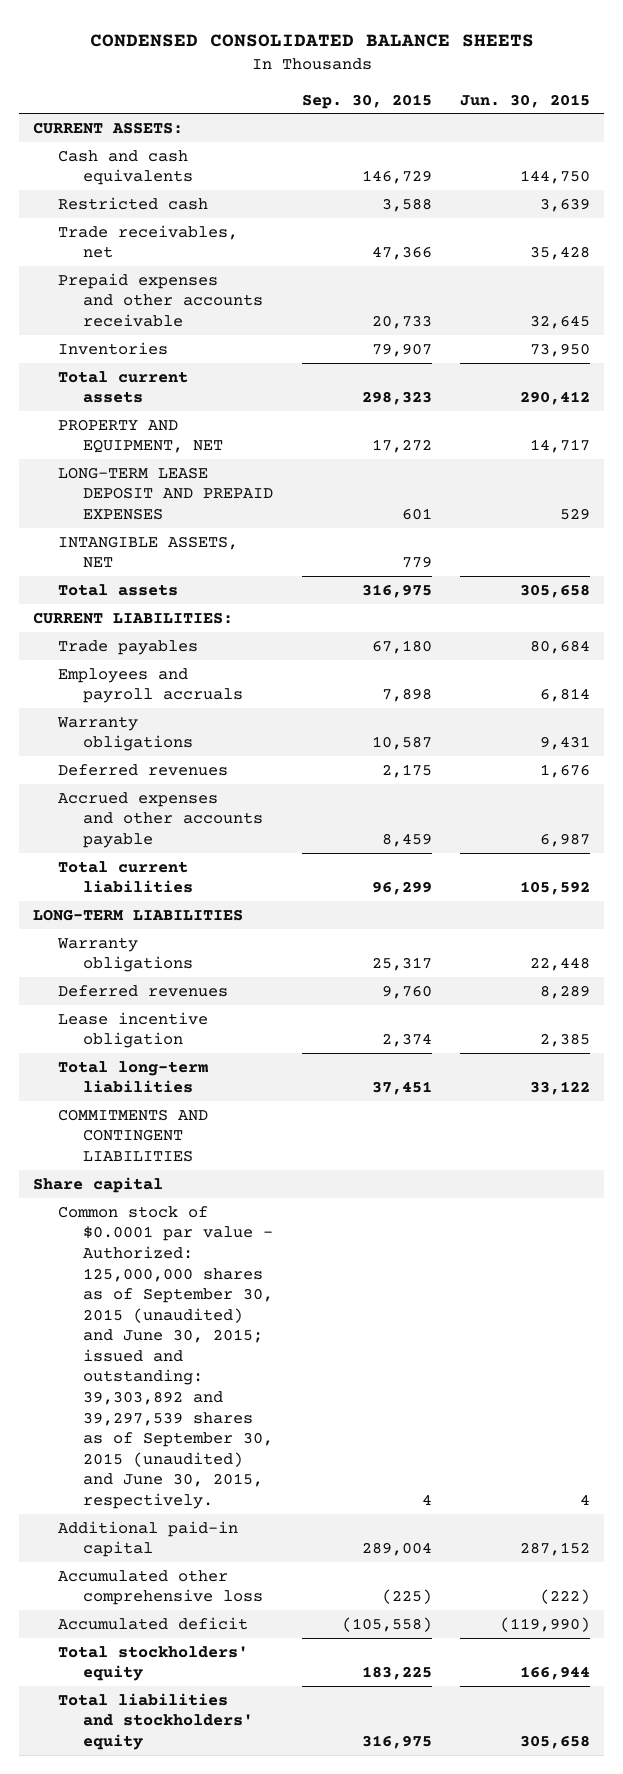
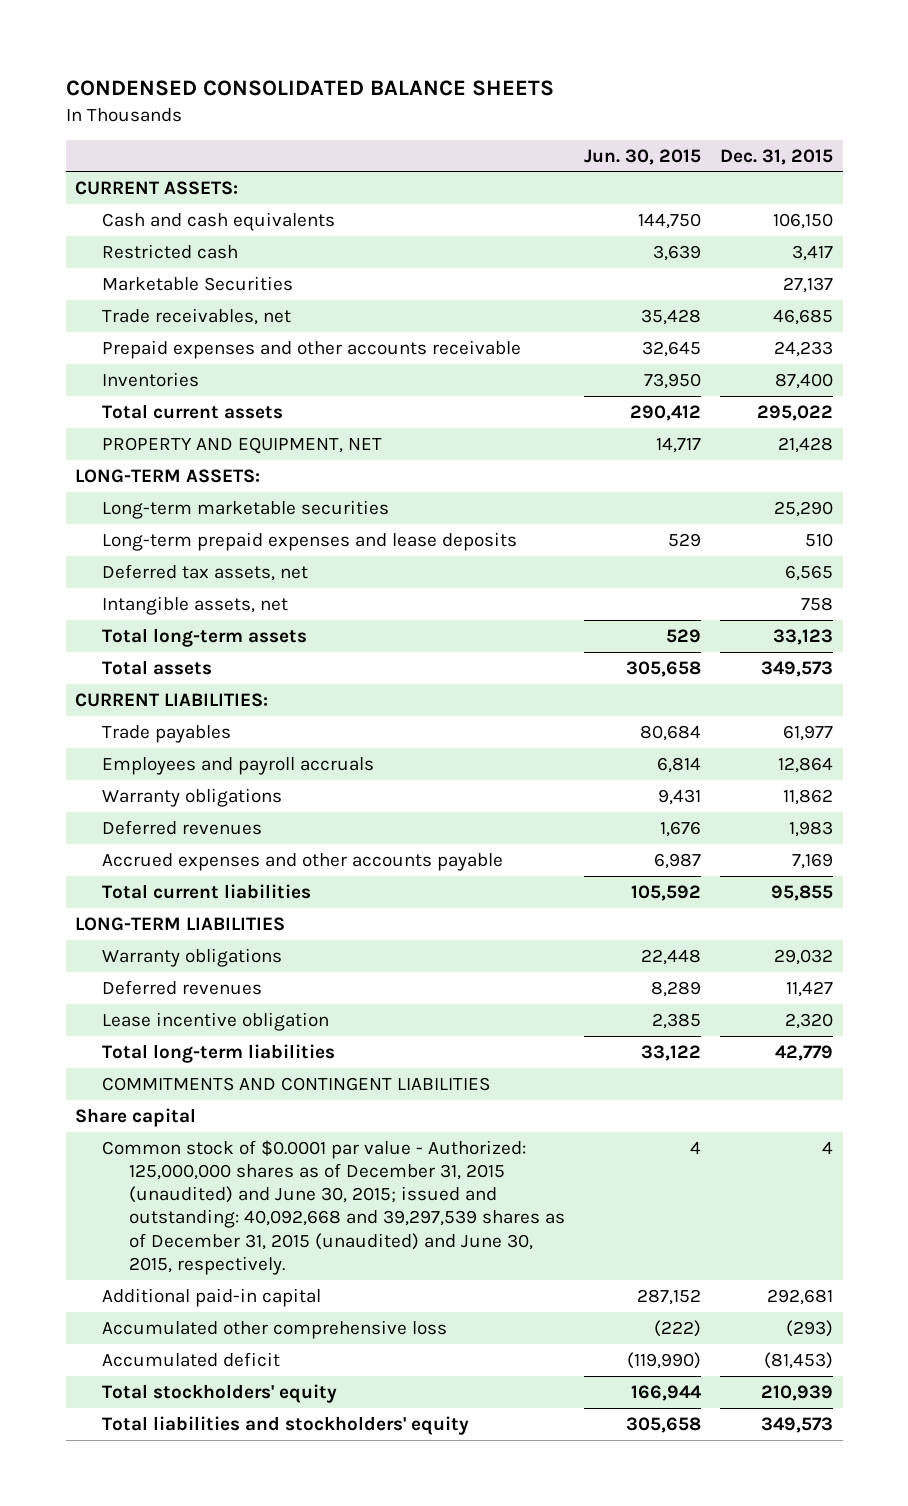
[301,93,432,109] Sep. 30, 2015 -> none
none -> [720,148,834,165] Dec. 31, 2015
none -> [101,275,293,291] Marketable Securities
none -> [75,468,261,483] LONG-TERM ASSETS:
none -> [101,499,389,519] Long-term marketable securities
[58,466,274,520] LONG-TERM LEASE DEPOSIT AND PREPAID EXPENSES -> [101,531,517,551] Long-term prepaid expenses and lease deposits
none -> [101,563,308,581] Deferred tax assets, net
[58,535,239,569] INTANGIBLE ASSETS, NET -> [101,595,288,615] Intangible assets, net
none -> [101,627,307,647] Total long-term assets
[58,1205,274,1510] Common stock of $0.0001 par value - Authorized: 125,000,000 shares as of September 30, 2015 (unaudited) and June 30, 2015; issued and outstanding: 39,303,892 and 39,297,539 shares as of September 30, 2015 (unaudited) and June 30, 2015, respectively. -> [101,1139,565,1275] Common stock of $0.0001 par value - Authorized: 125,000,000 shares as of December 31, 2015 (unaudited) and June 30, 2015; issued and outstanding: 40,092,668 and 39,297,539 shares as of December 31, 2015 (unaudited) and June 30, 2015, respectively.

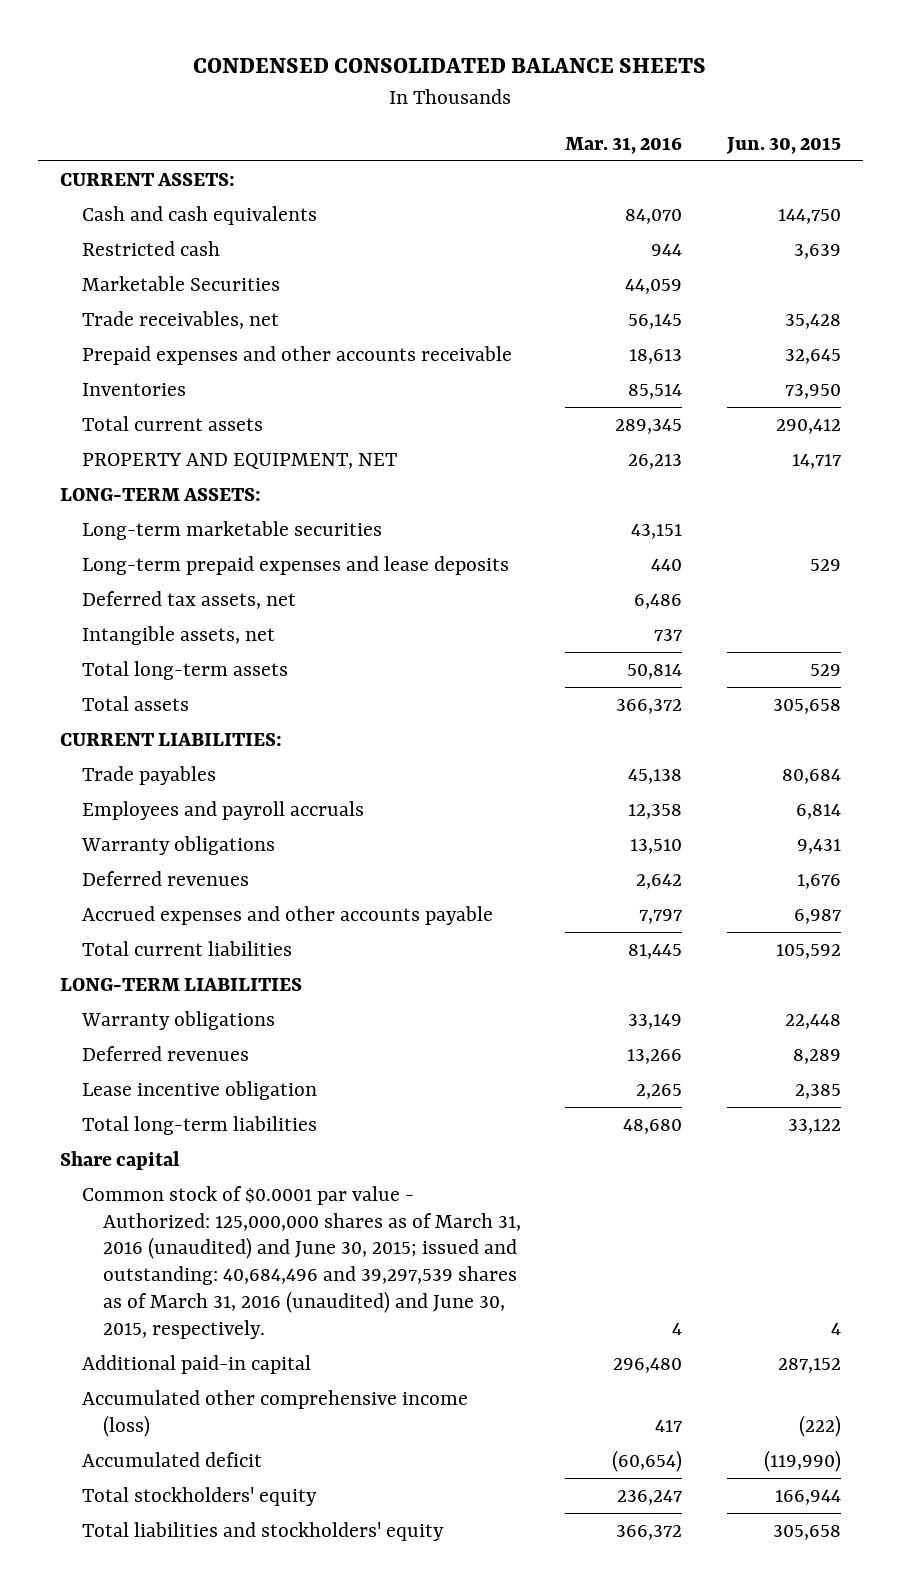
[720,148,834,165] Dec. 31, 2015 -> none
none -> [565,136,683,154] Mar. 31, 2016
[101,1076,490,1091] COMMITMENTS AND CONTINGENT LIABILITIES -> none
[101,1139,565,1275] Common stock of $0.0001 par value - Authorized: 125,000,000 shares as of December 31, 2015 (unaudited) and June 30, 2015; issued and outstanding: 40,092,668 and 39,297,539 shares as of December 31, 2015 (unaudited) and June 30, 2015, respectively. -> [81,1185,522,1339] Common stock of $0.0001 par value - Authorized: 125,000,000 shares as of March 31, 2016 (unaudited) and June 30, 2015; issued and outstanding: 40,684,496 and 39,297,539 shares as of March 31, 2016 (unaudited) and June 30, 2015, respectively.
[101,1319,447,1339] Accumulated other comprehensive loss -> [81,1389,468,1437] Accumulated other comprehensive income (loss)

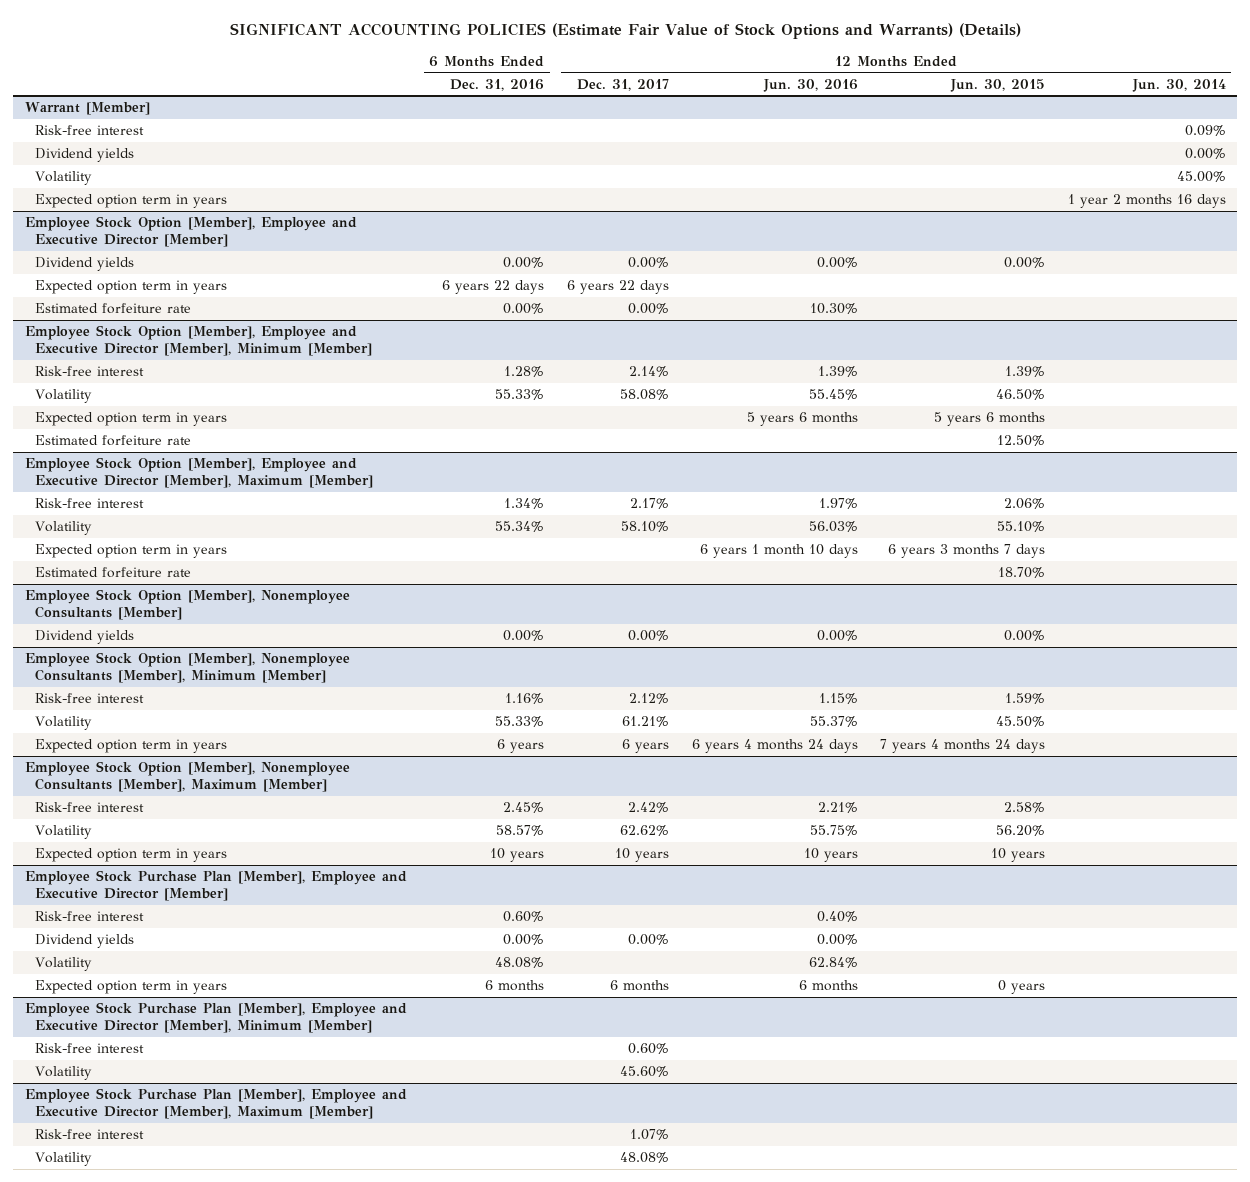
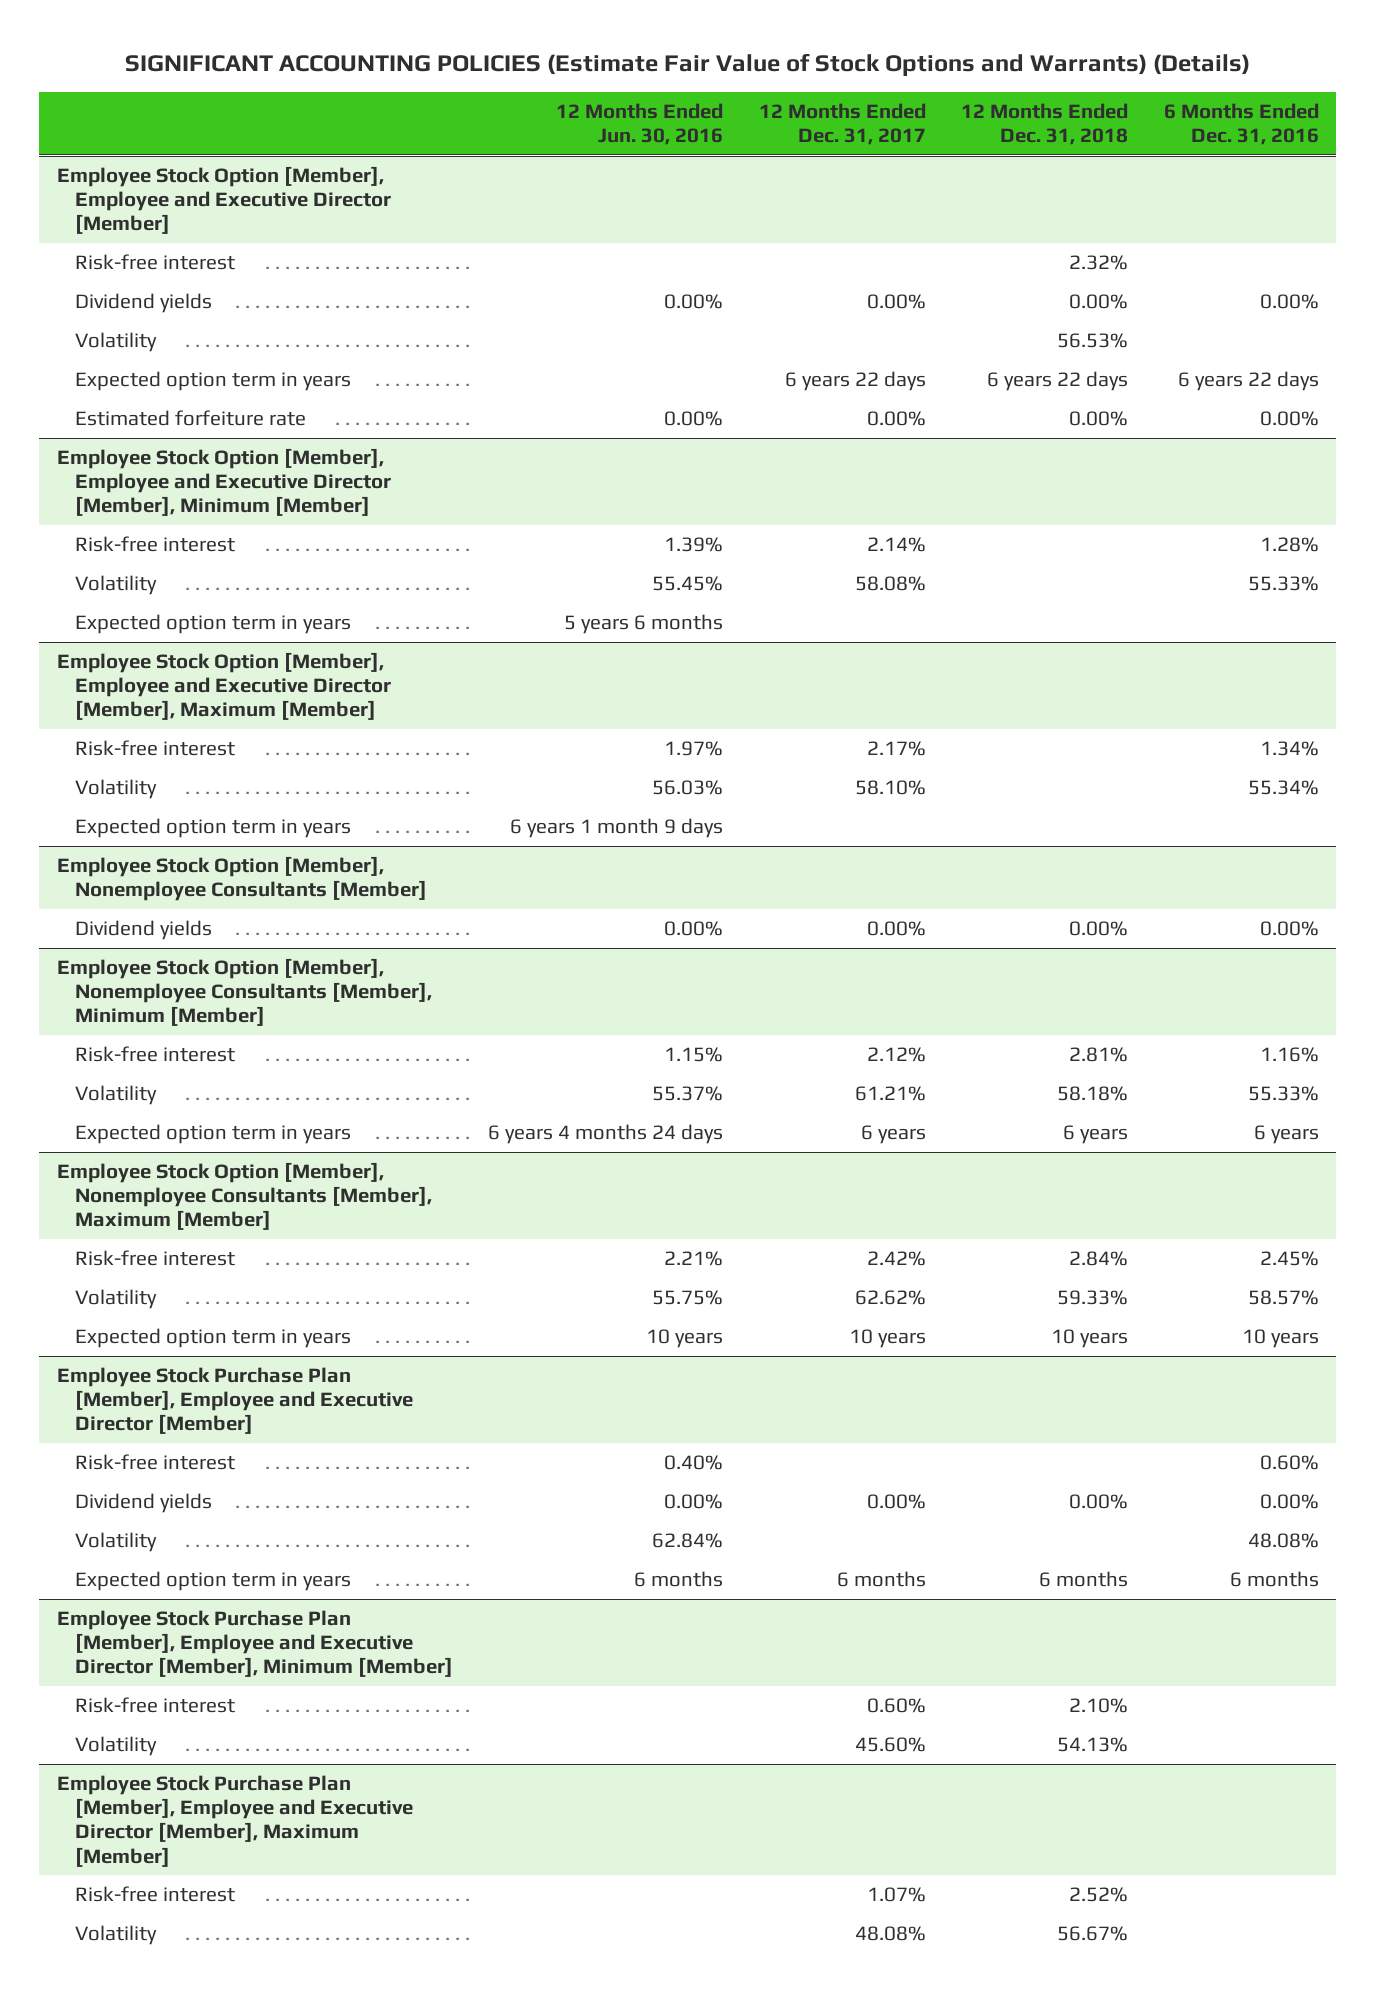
[950,78,1046,92] Jun. 30, 2015 -> none
[1131,78,1226,92] Jun. 30, 2014 -> none
none -> [961,102,1129,145] 12 Months Ended Dec. 31, 2018
[24,102,150,116] Warrant [Member] -> none
[34,125,144,136] Risk-free interest -> none
[34,148,134,163] Dividend yields -> none
[34,171,92,186] Volatility -> none
[34,194,227,209] Expected option term in years -> none
none -> [74,254,235,271] Risk-free interest
none -> [74,332,157,353] Volatility
[809,303,858,315] 10.30% -> [664,411,724,427] 0.00%
[34,435,191,447] Estimated forfeiture rate -> none
[34,567,191,579] Estimated forfeiture rate -> none
[699,544,858,559] 6 years 1 month 10 days -> [510,818,724,839] 6 years 1 month 9 days

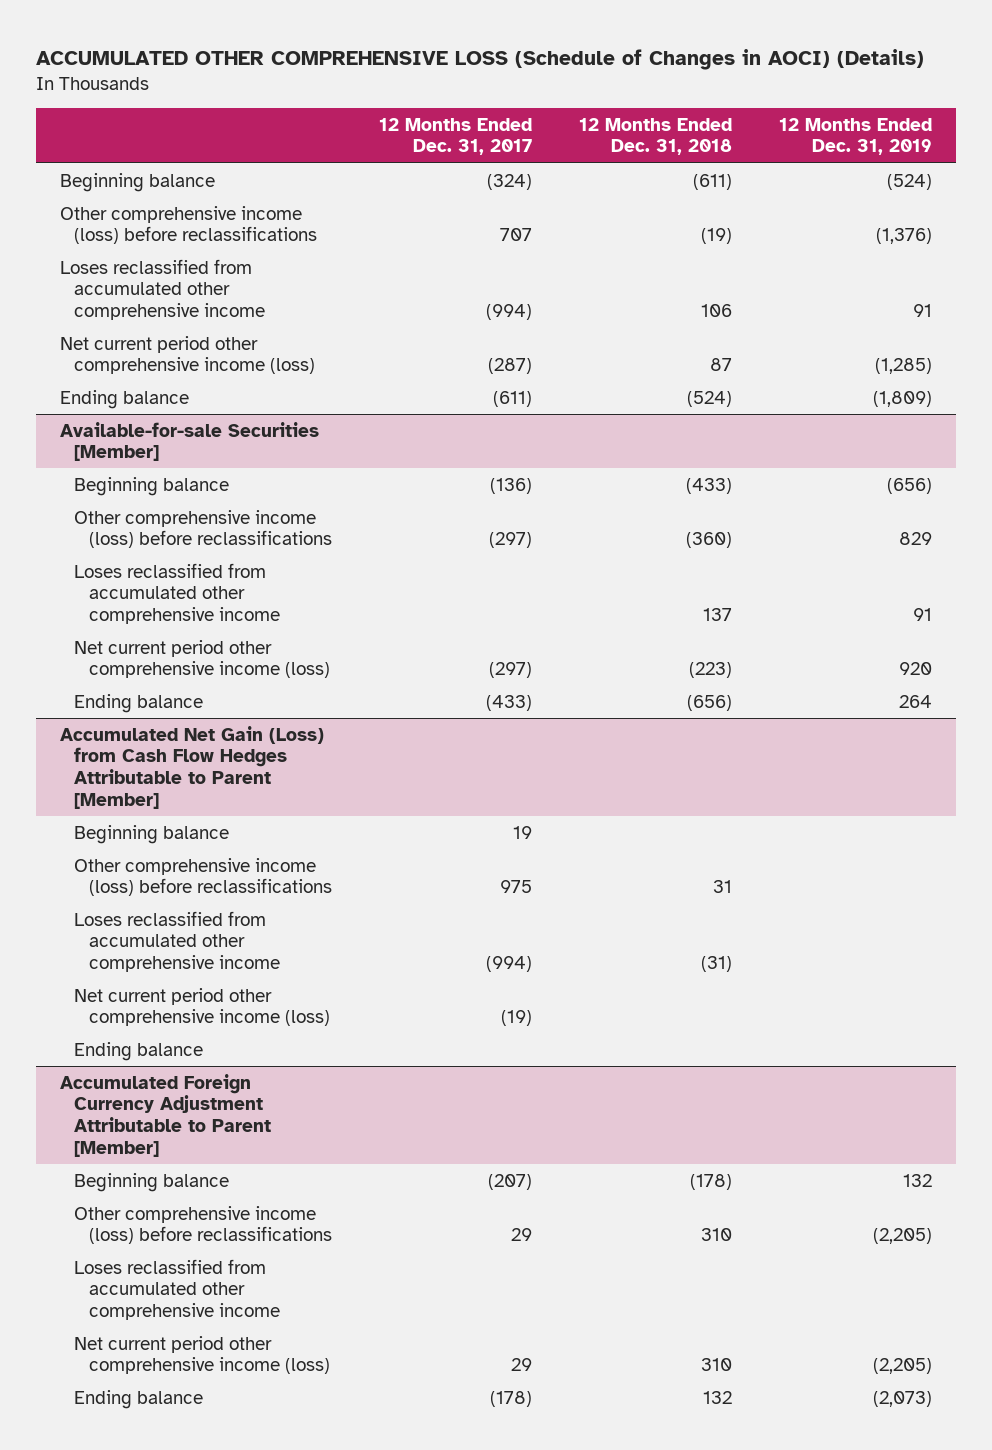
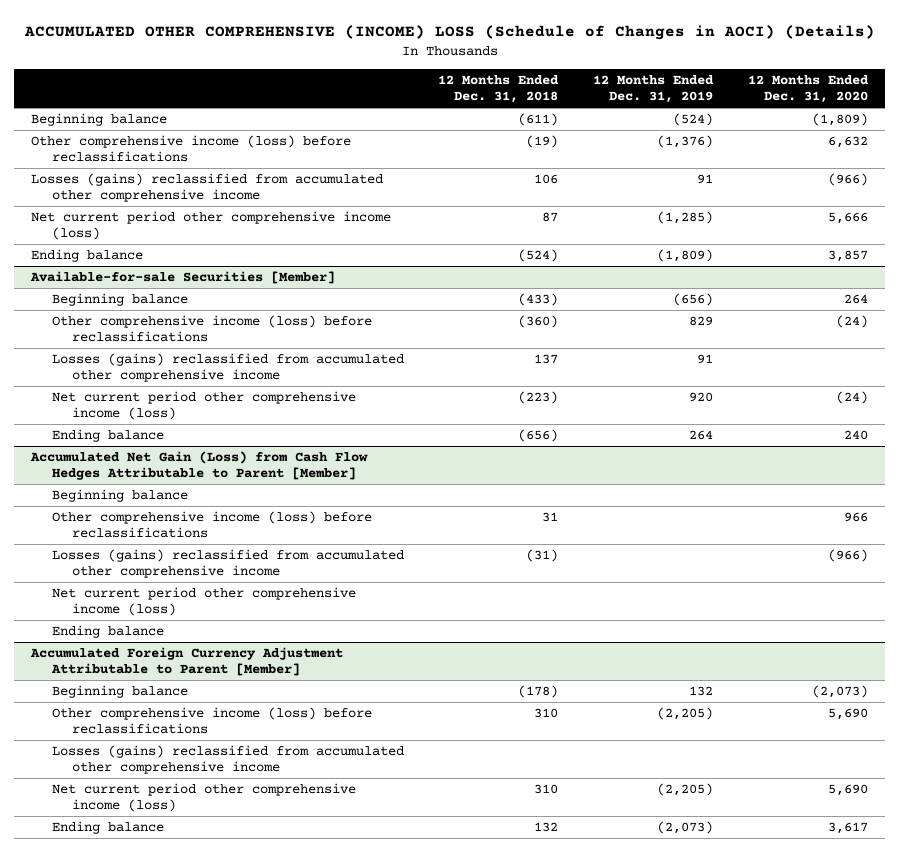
[36,48,925,70] ACCUMULATED OTHER COMPREHENSIVE LOSS (Schedule of Changes in AOCI) (Details) -> [23,24,875,40] ACCUMULATED OTHER COMPREHENSIVE (INCOME) LOSS (Schedule of Changes in AOCI) (Details)
[378,117,532,156] 12 Months Ended Dec. 31, 2017 -> none
none -> [747,74,869,104] 12 Months Ended Dec. 31, 2020
[59,258,266,320] Loses reclassified from accumulated other comprehensive income -> [31,172,384,203] Losses (gains) reclassified from accumulated other comprehensive income
[74,562,280,624] Loses reclassified from accumulated other comprehensive income -> [51,352,404,383] Losses (gains) reclassified from accumulated other comprehensive income
[74,910,280,972] Loses reclassified from accumulated other comprehensive income -> [51,548,404,579] Losses (gains) reclassified from accumulated other comprehensive income
[74,1258,280,1320] Loses reclassified from accumulated other comprehensive income -> [51,744,404,775] Losses (gains) reclassified from accumulated other comprehensive income

